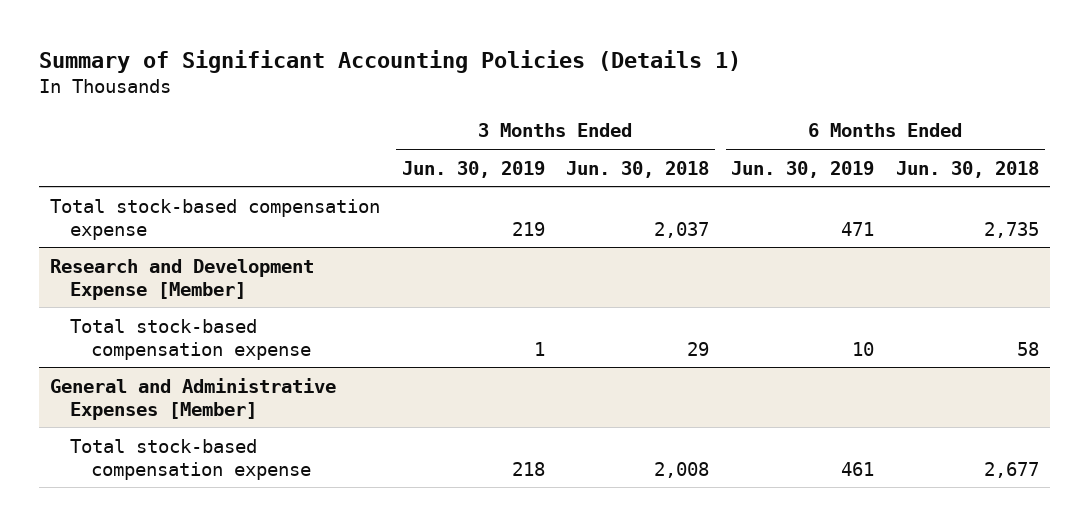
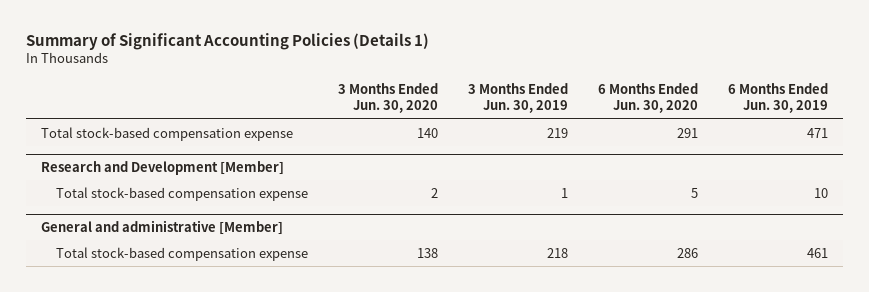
[566,160,710,178] Jun. 30, 2018 -> none
[896,160,1040,178] Jun. 30, 2018 -> none
none -> [338,82,439,114] 3 Months Ended Jun. 30, 2020
none -> [598,82,699,114] 6 Months Ended Jun. 30, 2020
[49,258,314,300] Research and Development Expense [Member] -> [40,160,284,175] Research and Development [Member]
[49,377,336,420] General and Administrative Expenses [Member] -> [40,219,283,235] General and administrative [Member]

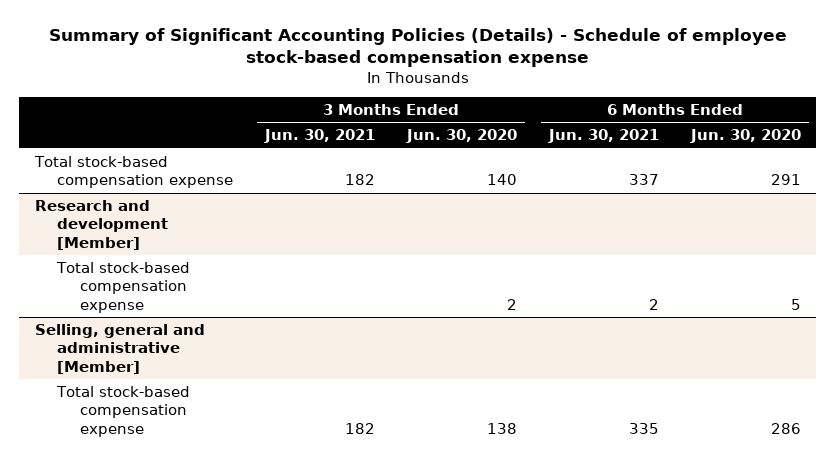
[25,32,429,50] Summary of Significant Accounting Policies (Details 1) -> [48,27,787,68] Summary of Significant Accounting Policies (Details) - Schedule of employee stock-based compensation expense
[468,82,569,114] 3 Months Ended Jun. 30, 2019 -> none
[728,82,829,114] 6 Months Ended Jun. 30, 2019 -> none
none -> [264,129,376,144] Jun. 30, 2021
none -> [547,129,659,144] Jun. 30, 2021
[40,160,284,175] Research and Development [Member] -> [34,200,169,250] Research and development [Member]
[40,219,283,235] General and administrative [Member] -> [34,324,205,374] Selling, general and administrative [Member]

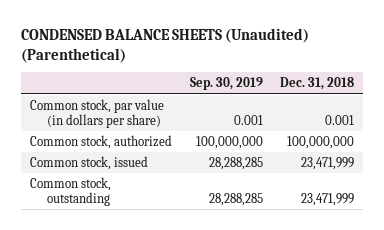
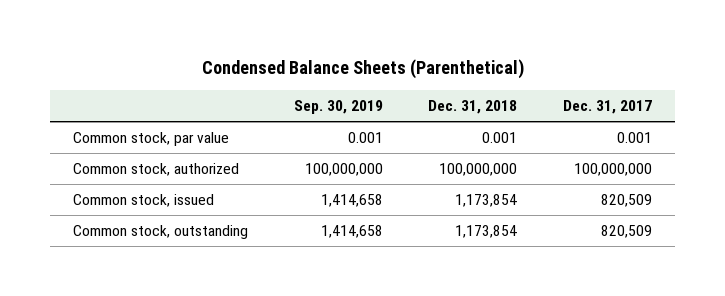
[21,28,310,63] CONDENSED BALANCE SHEETS (Unaudited) (Parenthetical) -> [201,59,524,80] Condensed Balance Sheets (Parenthetical)
none -> [563,100,653,115] Dec. 31, 2017
[30,98,165,128] Common stock, par value (in dollars per share) -> [73,132,230,147] Common stock, par value
[208,156,263,170] 28,288,285 -> [320,194,383,208] 1,414,658
[301,156,355,170] 23,471,999 -> [455,194,518,208] 1,173,854
[208,192,263,206] 28,288,285 -> [320,225,383,239] 1,414,658
[301,192,355,206] 23,471,999 -> [455,225,518,239] 1,173,854

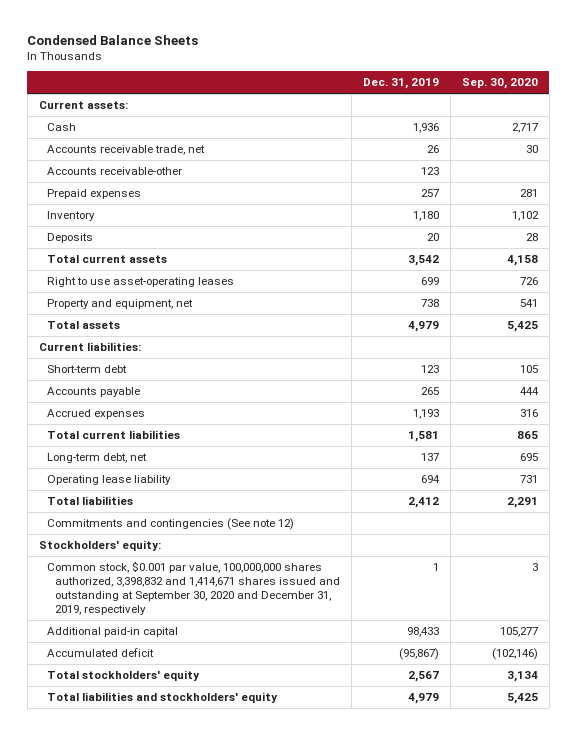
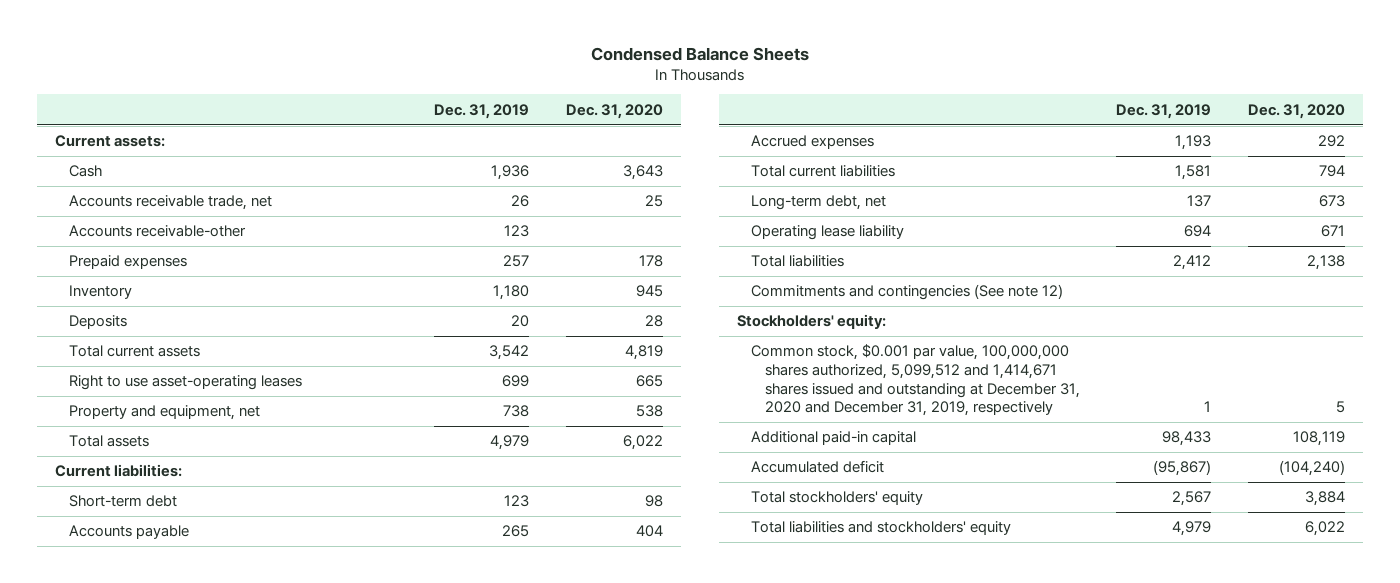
[461,78,538,90] Sep. 30, 2020 -> none
none -> [566,103,664,119] Dec. 31, 2020
[46,560,340,616] Common stock, $0.001 par value, 100,000,000 shares authorized, 3,398,832 and 1,414,671 shares issued and outstanding at September 30, 2020 and December 31, 2019, respectively -> [750,344,1080,417] Common stock, $0.001 par value, 100,000,000 shares authorized, 5,099,512 and 1,414,671 shares issued and outstanding at December 31, 2020 and December 31, 2019, respectively

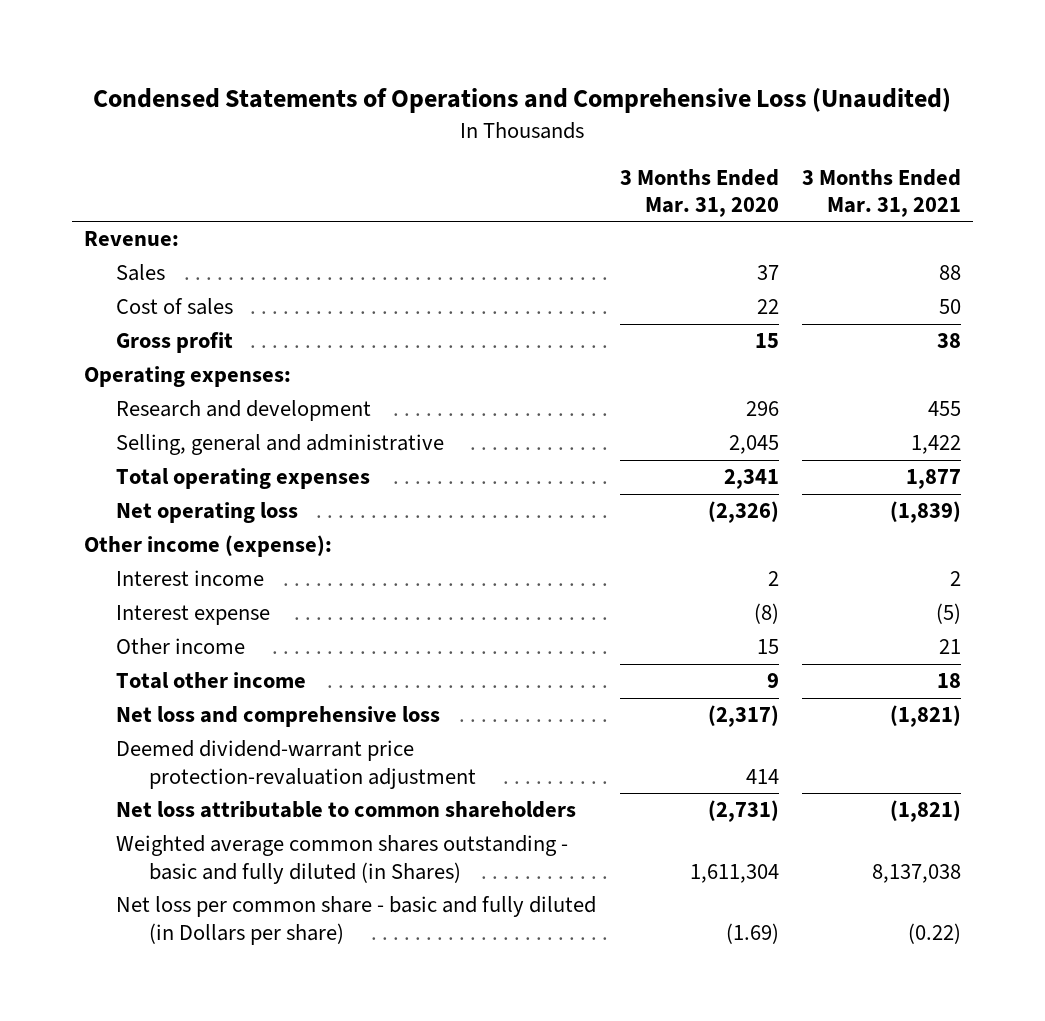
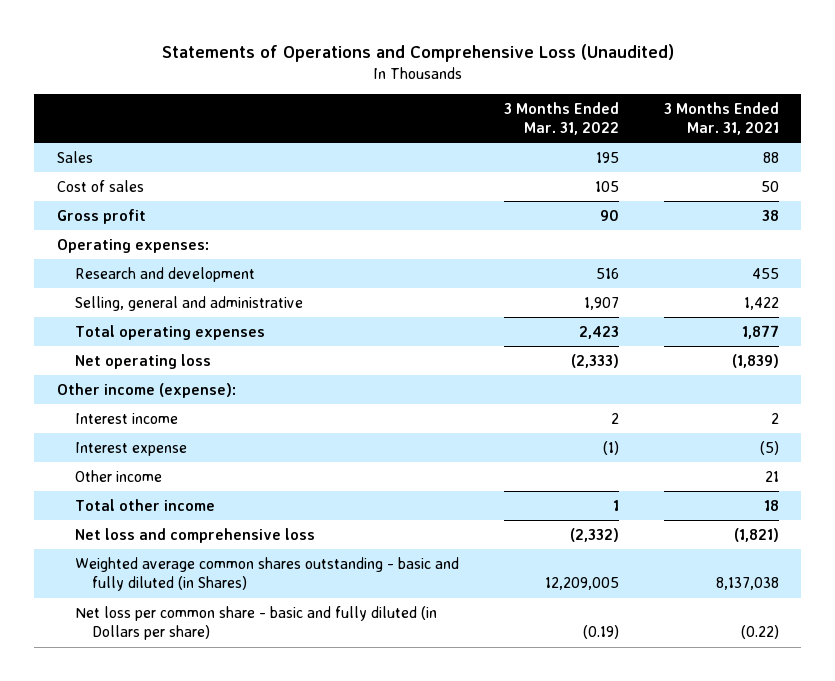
[93,88,952,114] Condensed Statements of Operations and Comprehensive Loss (Unaudited) -> [161,43,674,62] Statements of Operations and Comprehensive Loss (Unaudited)
[619,168,779,217] 3 Months Ended Mar. 31, 2020 -> none
none -> [503,101,619,136] 3 Months Ended Mar. 31, 2022
[83,231,179,247] Revenue: -> none
[116,740,477,789] Deemed dividend-warrant price protection-revaluation adjustment -> none
[116,801,577,819] Net loss attributable to common shareholders -> none

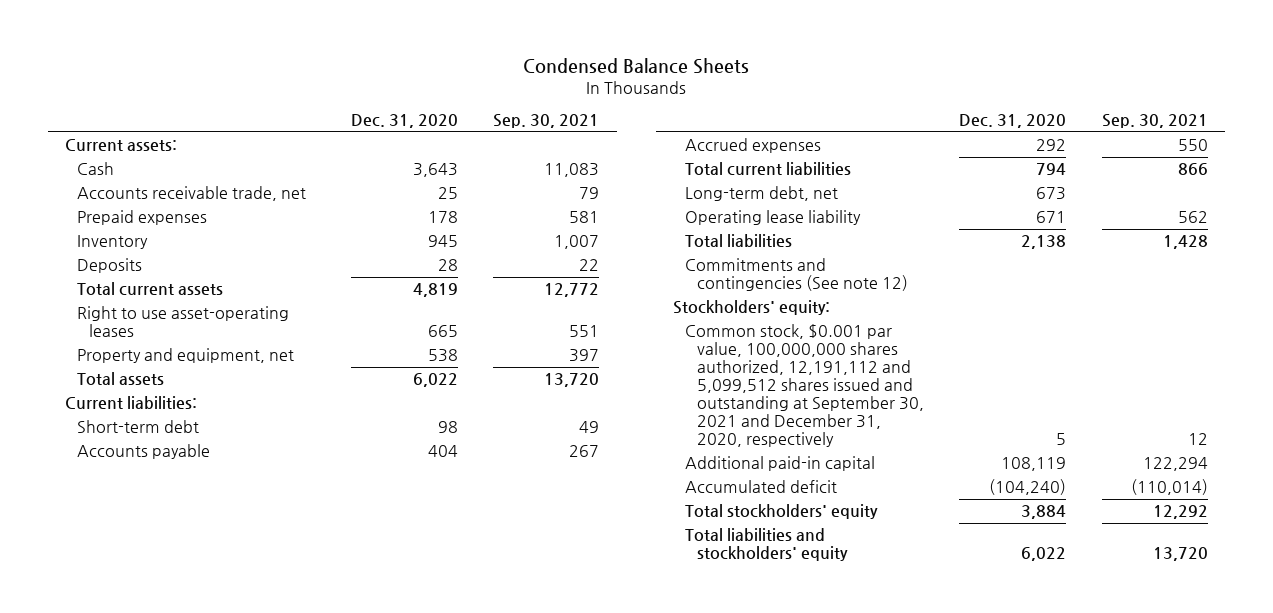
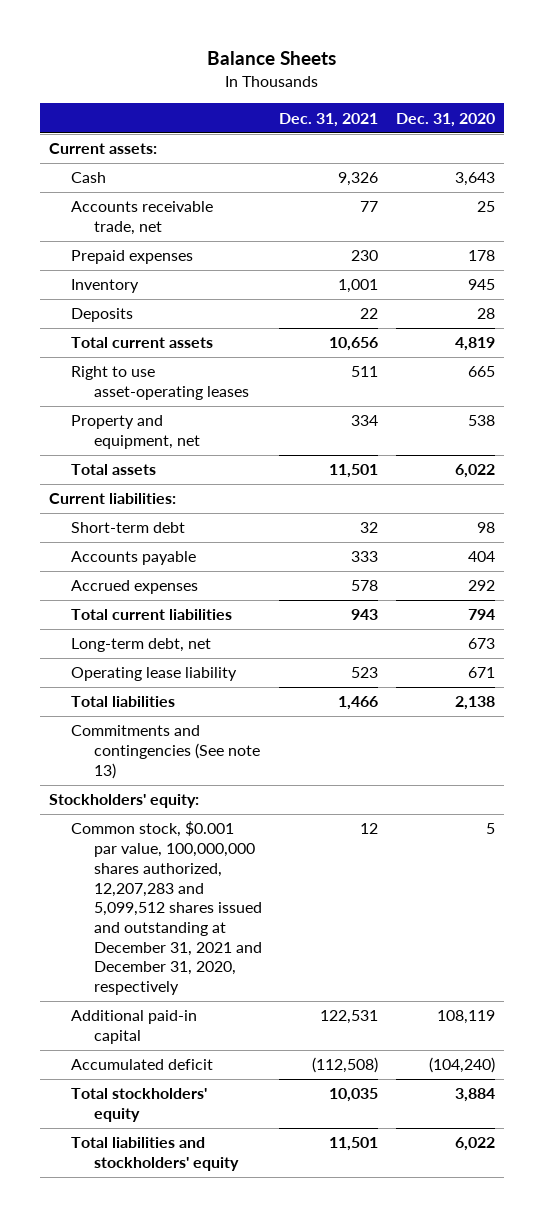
[523,57,750,74] Condensed Balance Sheets -> [207,51,337,66] Balance Sheets
[493,114,600,129] Sep. 30, 2021 -> none
none -> [279,112,379,127] Dec. 31, 2021
[685,258,909,292] Commitments and contingencies (See note 12) -> [71,725,260,779] Commitments and contingencies (See note 13)
[685,324,925,448] Common stock, $0.001 par value, 100,000,000 shares authorized, 12,191,112 and 5,099,512 shares issued and outstanding at September 30, 2021 and December 31, 2020, respectively -> [71,821,262,996] Common stock, $0.001 par value, 100,000,000 shares authorized, 12,207,283 and 5,099,512 shares issued and outstanding at December 31, 2021 and December 31, 2020, respectively

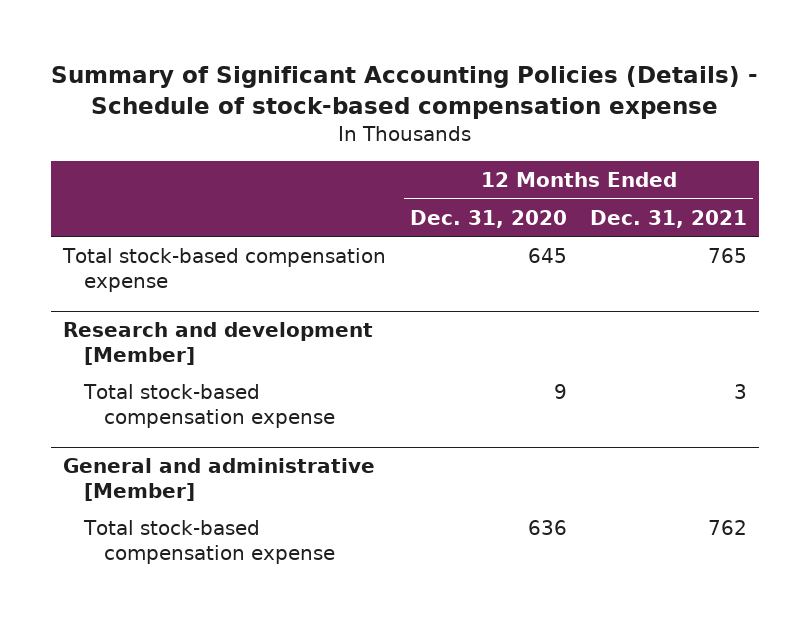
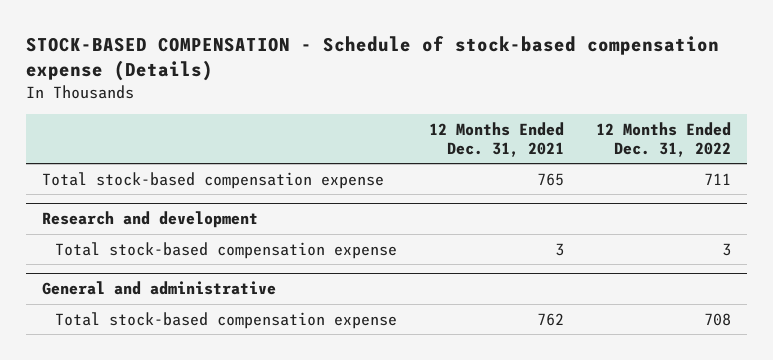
[51,65,759,119] Summary of Significant Accounting Policies (Details) - Schedule of stock-based compensation expense -> [26,36,720,82] STOCK-BASED COMPENSATION - Schedule of stock-based compensation expense (Details)
[409,209,567,228] Dec. 31, 2020 -> none
none -> [595,121,731,158] 12 Months Ended Dec. 31, 2022
[63,322,374,366] Research and development [Member] -> [41,211,258,229] Research and development
[63,458,376,502] General and administrative [Member] -> [41,281,276,296] General and administrative

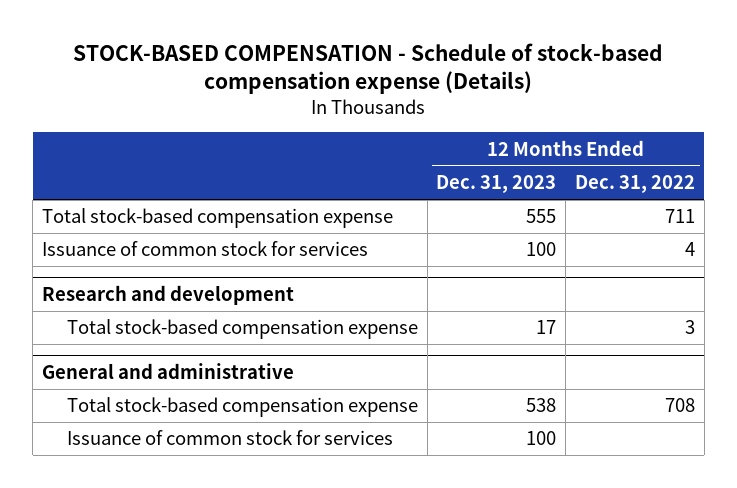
[428,121,564,158] 12 Months Ended Dec. 31, 2021 -> none
none -> [436,175,557,194] Dec. 31, 2023
none -> [41,241,368,257] Issuance of common stock for services
none -> [66,430,393,446] Issuance of common stock for services

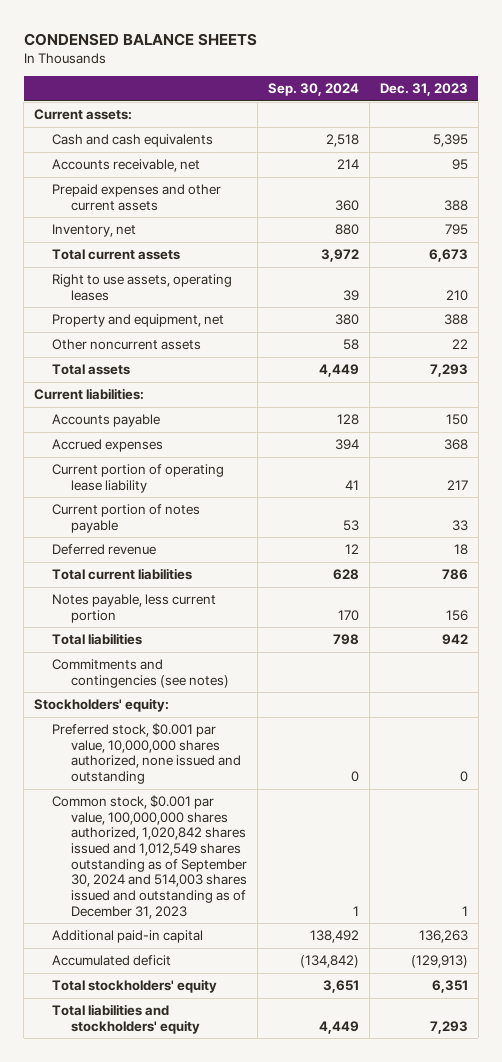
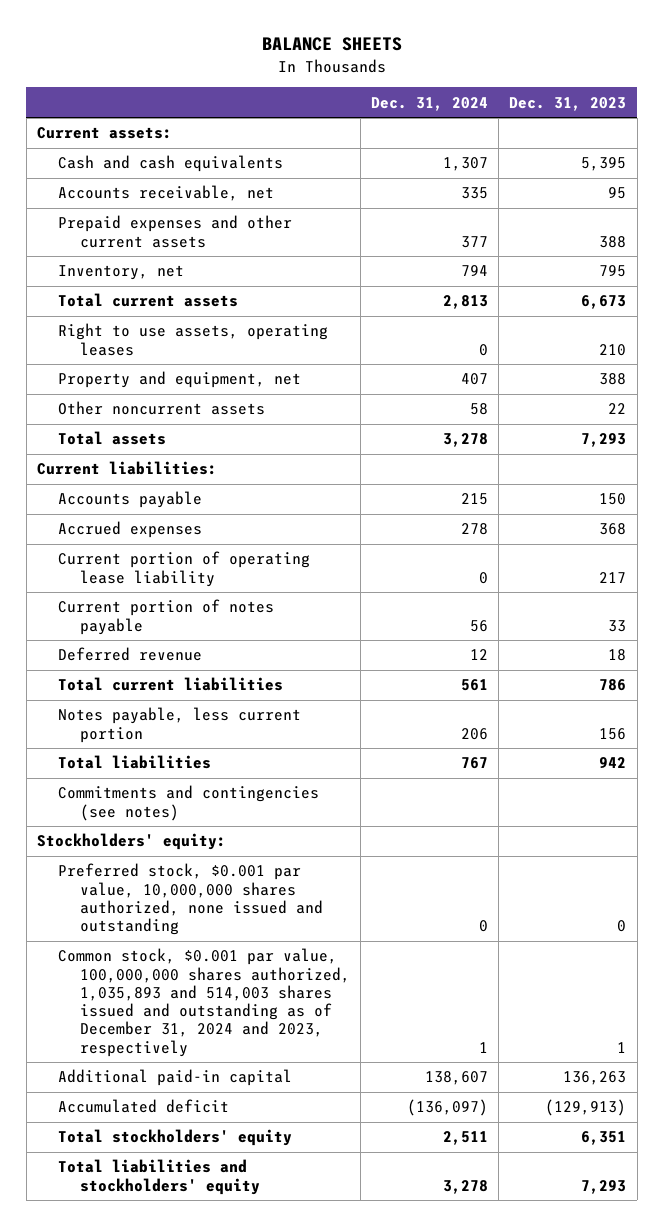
[23,32,257,46] CONDENSED BALANCE SHEETS -> [261,37,402,52] BALANCE SHEETS
[267,83,359,97] Sep. 30, 2024 -> none
none -> [371,96,489,111] Dec. 31, 2024
[52,795,247,919] Common stock, $0.001 par value, 100,000,000 shares authorized, 1,020,842 shares issued and 1,012,549 shares outstanding as of September 30, 2024 and 514,003 shares issued and outstanding as of December 31, 2023 -> [58,948,350,1057] Common stock, $0.001 par value, 100,000,000 shares authorized, 1,035,893 and 514,003 shares issued and outstanding as of December 31, 2024 and 2023, respectively

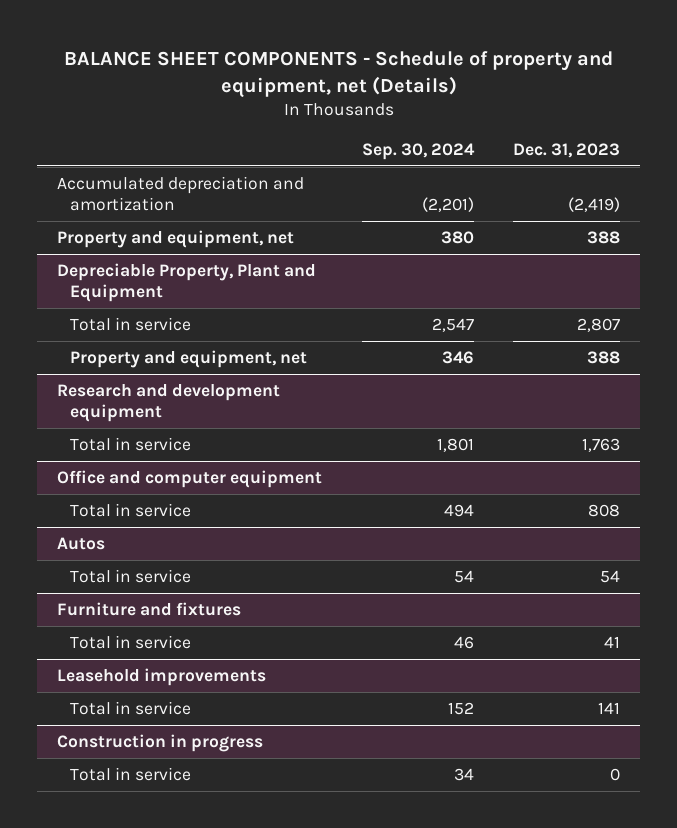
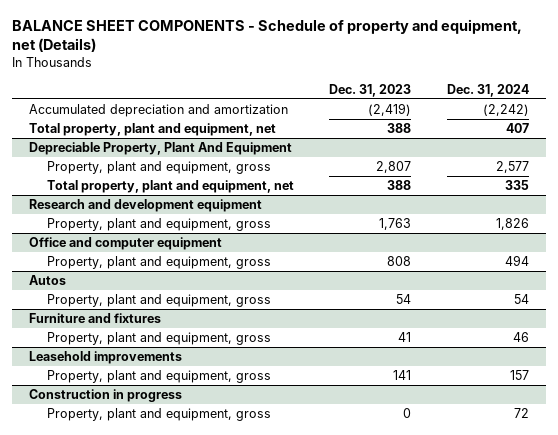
[361,142,475,160] Sep. 30, 2024 -> none
none -> [446,83,529,97] Dec. 31, 2024
[57,229,295,248] Property and equipment, net -> [29,123,277,137] Total property, plant and equipment, net
[57,262,317,303] Depreciable Property, Plant and Equipment -> [29,142,293,156] Depreciable Property, Plant And Equipment
[70,316,192,331] Total in service -> [47,161,272,175] Property, plant and equipment, gross
[70,349,308,368] Property and equipment, net -> [47,180,295,194] Total property, plant and equipment, net
[70,436,192,451] Total in service -> [47,218,272,232] Property, plant and equipment, gross
[70,502,192,517] Total in service -> [47,256,272,270] Property, plant and equipment, gross
[70,568,192,583] Total in service -> [47,294,272,308] Property, plant and equipment, gross
[70,634,192,649] Total in service -> [47,332,272,346] Property, plant and equipment, gross
[70,700,192,715] Total in service -> [47,370,272,384] Property, plant and equipment, gross
[70,766,192,781] Total in service -> [47,408,272,422] Property, plant and equipment, gross

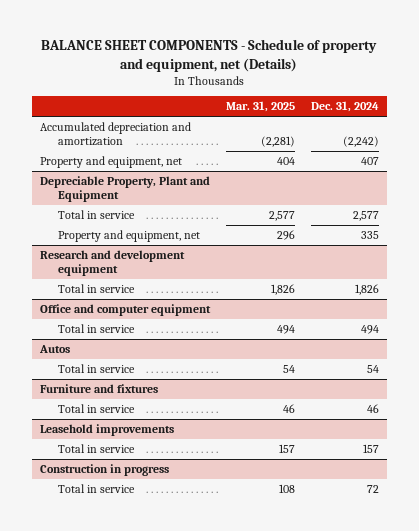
[329,83,412,97] Dec. 31, 2023 -> none
none -> [225,101,295,113] Mar. 31, 2025
[29,123,277,137] Total property, plant and equipment, net -> [39,155,182,168] Property and equipment, net
[29,142,293,156] Depreciable Property, Plant And Equipment -> [39,175,210,203] Depreciable Property, Plant and Equipment
[47,161,272,175] Property, plant and equipment, gross -> [57,209,135,219] Total in service
[47,180,295,194] Total property, plant and equipment, net -> [57,229,200,242] Property and equipment, net
[47,218,272,232] Property, plant and equipment, gross -> [57,283,135,293] Total in service
[47,256,272,270] Property, plant and equipment, gross -> [57,323,135,333] Total in service
[47,294,272,308] Property, plant and equipment, gross -> [57,363,135,373] Total in service
[47,332,272,346] Property, plant and equipment, gross -> [57,403,135,413] Total in service
[47,370,272,384] Property, plant and equipment, gross -> [57,443,135,453] Total in service
[47,408,272,422] Property, plant and equipment, gross -> [57,483,135,493] Total in service

